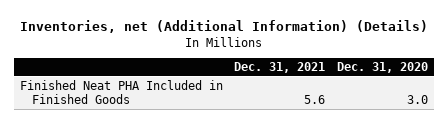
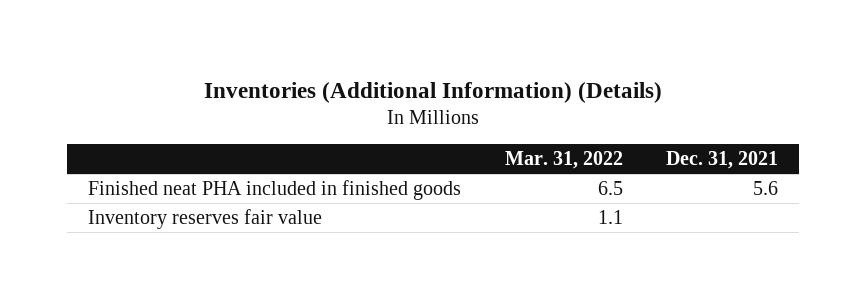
[19,20,428,34] Inventories, net (Additional Information) (Details) -> [204,81,663,103] Inventories (Additional Information) (Details)
[337,61,429,73] Dec. 31, 2020 -> none
none -> [504,151,623,170] Mar. 31, 2022
[19,80,223,104] Finished Neat PHA Included in Finished Goods -> [88,180,462,201] Finished neat PHA included in finished goods
none -> [88,209,323,230] Inventory reserves fair value

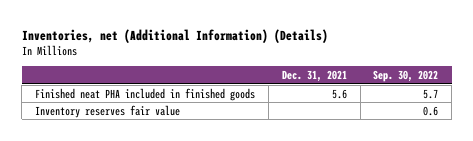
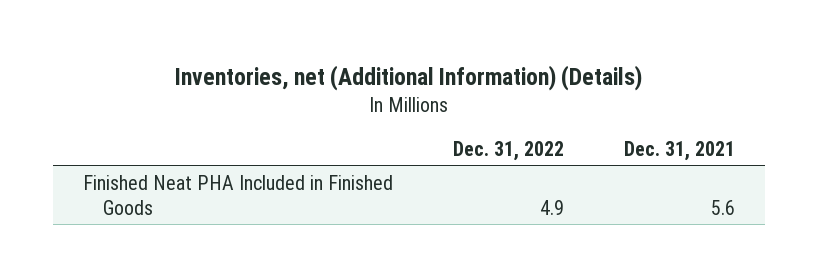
[373,70,439,83] Sep. 30, 2022 -> none
none -> [453,141,565,162] Dec. 31, 2022
[35,104,181,118] Inventory reserves fair value -> none
[35,87,256,101] Finished neat PHA included in finished goods -> [83,174,394,215] Finished Neat PHA Included in Finished Goods

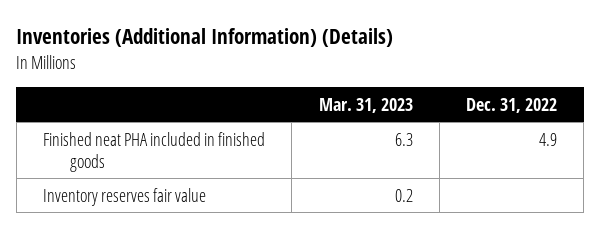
[175,64,643,91] Inventories, net (Additional Information) (Details) -> [16,28,394,48] Inventories (Additional Information) (Details)
[624,141,736,162] Dec. 31, 2021 -> none
none -> [318,97,413,113] Mar. 31, 2023
[83,174,394,215] Finished Neat PHA Included in Finished Goods -> [43,131,266,172] Finished neat PHA included in finished goods
none -> [43,187,207,206] Inventory reserves fair value

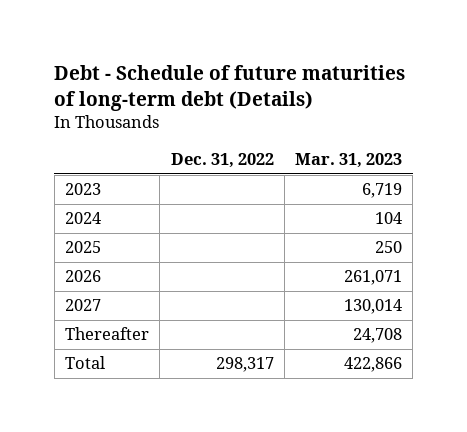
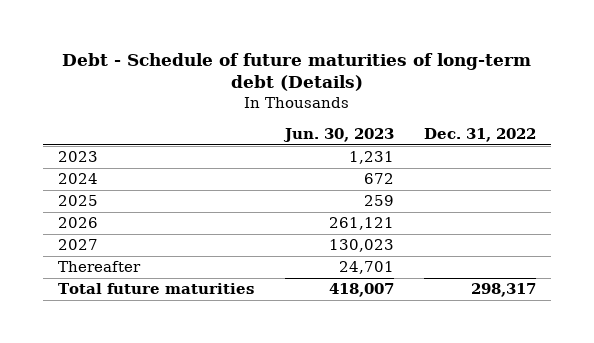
[295,153,403,169] Mar. 31, 2023 -> none
none -> [282,127,394,142] Jun. 30, 2023
[65,356,106,370] Total -> [58,283,255,295] Total future maturities

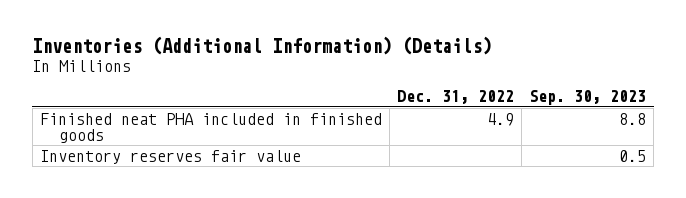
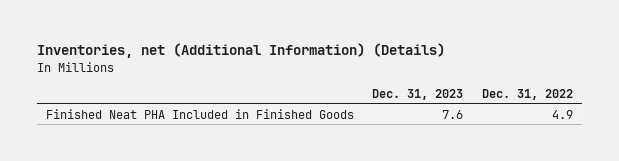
[32,36,493,56] Inventories (Additional Information) (Details) -> [36,43,445,59] Inventories, net (Additional Information) (Details)
[529,90,647,106] Sep. 30, 2023 -> none
none -> [372,89,464,101] Dec. 31, 2023
[39,149,301,164] Inventory reserves fair value -> none
[39,112,382,143] Finished neat PHA included in finished goods -> [45,109,354,120] Finished Neat PHA Included in Finished Goods

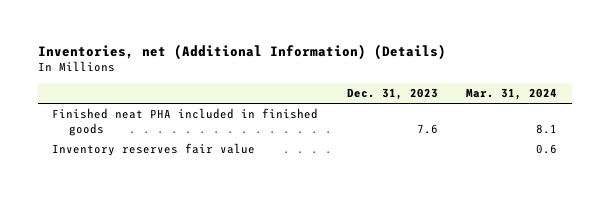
[481,89,573,101] Dec. 31, 2022 -> none
none -> [466,88,558,101] Mar. 31, 2024
[45,109,354,120] Finished Neat PHA Included in Finished Goods -> [52,108,319,137] Finished neat PHA included in finished goods
none -> [52,143,256,157] Inventory reserves fair value

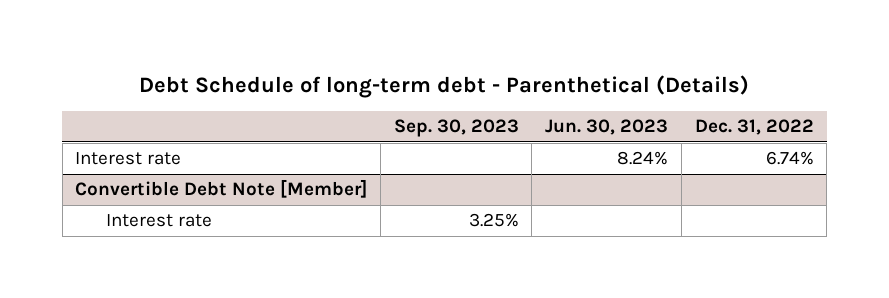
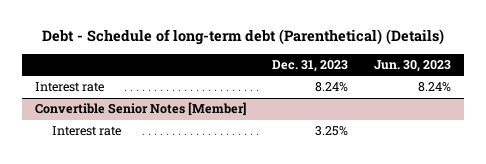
[139,74,750,98] Debt Schedule of long-term debt - Parenthetical (Details) -> [41,29,444,46] Debt - Schedule of long-term debt (Parenthetical) (Details)
[393,119,519,138] Sep. 30, 2023 -> none
[694,119,814,136] Dec. 31, 2022 -> none
none -> [271,59,348,72] Dec. 31, 2023
[75,179,368,199] Convertible Debt Note [Member] -> [34,102,246,117] Convertible Senior Notes [Member]

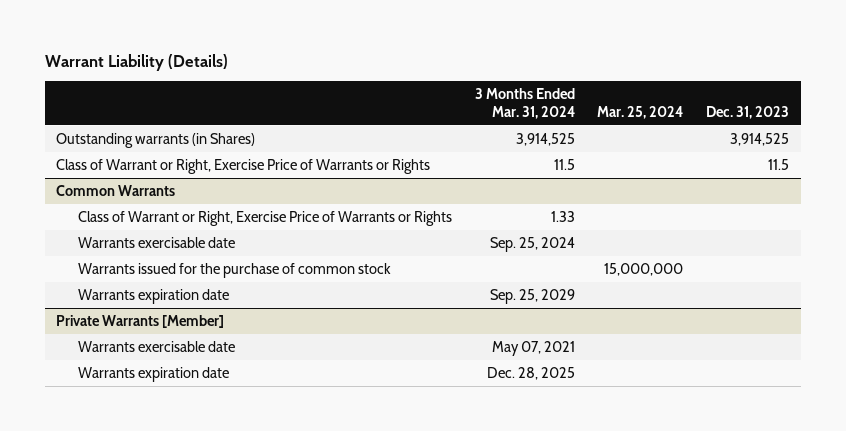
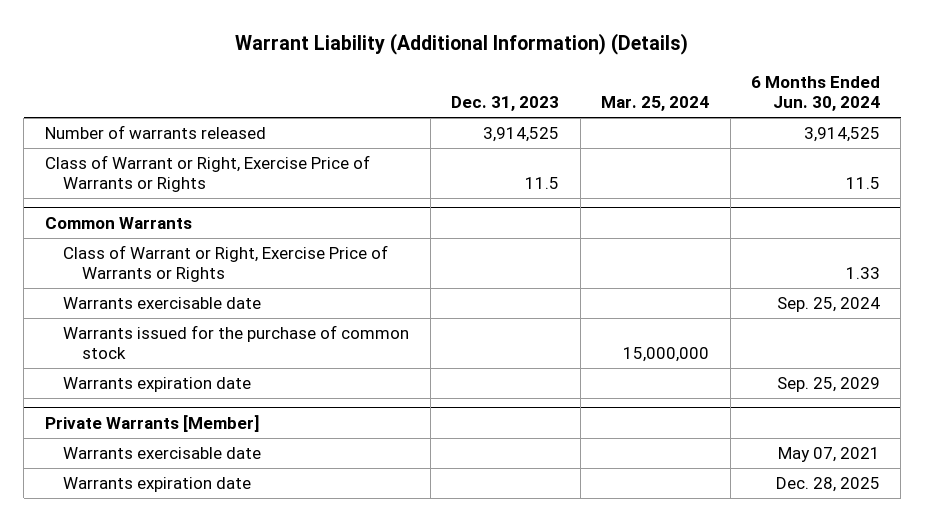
[44,54,228,72] Warrant Liability (Details) -> [235,32,689,55] Warrant Liability (Additional Information) (Details)
[474,88,575,119] 3 Months Ended Mar. 31, 2024 -> none
none -> [751,76,881,111] 6 Months Ended Jun. 30, 2024
[56,132,256,148] Outstanding warrants (in Shares) -> [44,125,266,140] Number of warrants released

